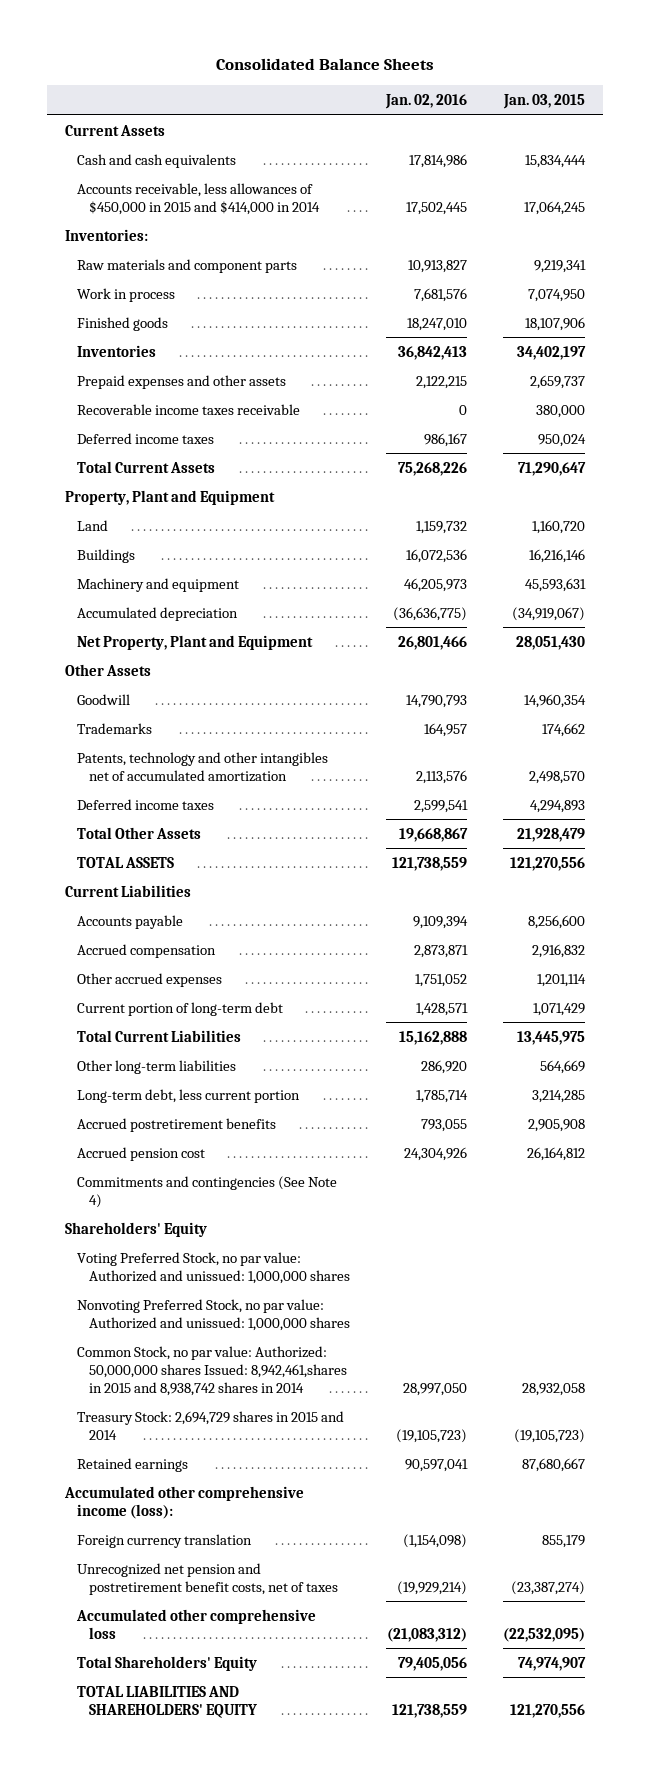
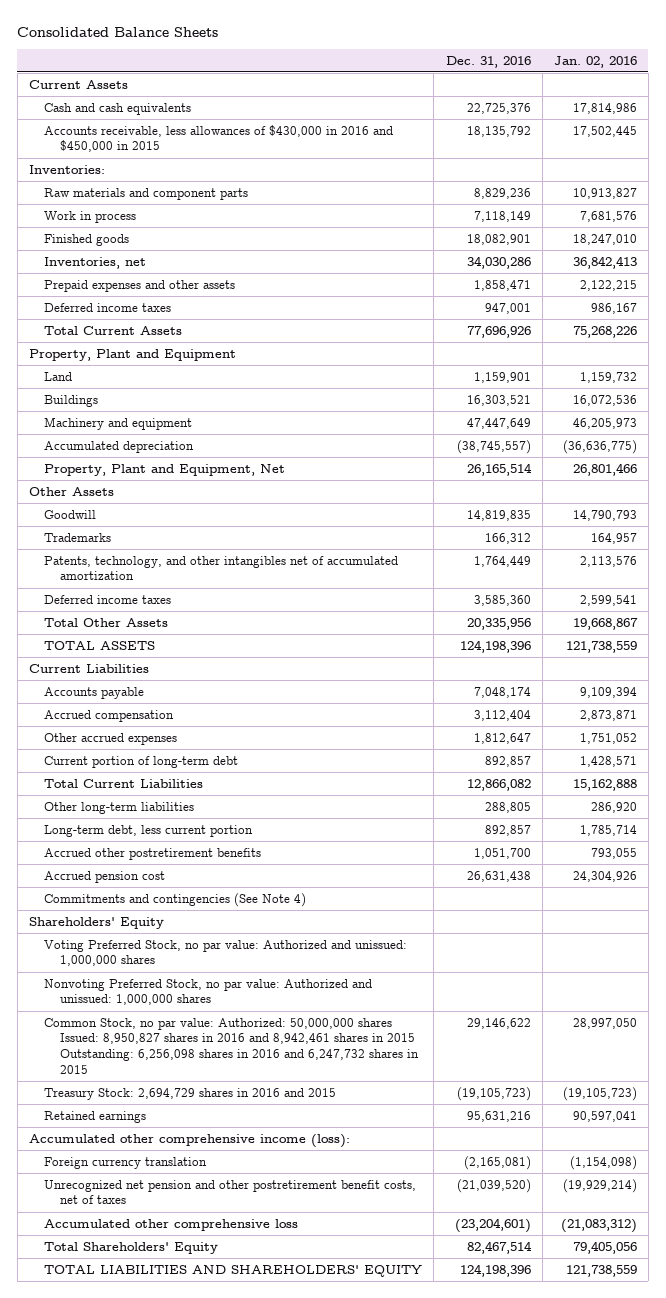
[503,94,586,110] Jan. 03, 2015 -> none
none -> [445,55,531,68] Dec. 31, 2016
[76,182,320,215] Accounts receivable, less allowances of $450,000 in 2015 and $414,000 in 2014 -> [44,124,394,153] Accounts receivable, less allowances of $430,000 in 2016 and $450,000 in 2015
[76,344,156,357] Inventories -> [44,256,147,269] Inventories, net
[76,403,300,415] Recoverable income taxes receivable -> none
[76,634,313,650] Net Property, Plant and Equipment -> [44,463,286,476] Property, Plant and Equipment, Net
[76,751,328,782] Patents, technology and other intangibles net of accumulated amortization -> [44,555,399,581] Patents, technology, and other intangibles net of accumulated amortization
[76,1117,276,1132] Accrued postretirement benefits -> [44,847,262,860] Accrued other postretirement benefits
[76,1345,347,1396] Common Stock, no par value: Authorized: 50,000,000 shares Issued: 8,942,461,shares in 2015 and 8,938,742 shares in 2014 -> [44,1017,419,1074] Common Stock, no par value: Authorized: 50,000,000 shares Issued: 8,950,827 shares in 2016 and 8,942,461 shares in 2015 Outstanding: 6,256,098 shares in 2016 and 6,247,732 shares in 2015
[76,1410,344,1440] Treasury Stock: 2,694,729 shares in 2015 and 2014 -> [44,1087,337,1100] Treasury Stock: 2,694,729 shares in 2016 and 2015
[76,1562,338,1595] Unrecognized net pension and postretirement benefit costs, net of taxes -> [44,1179,417,1205] Unrecognized net pension and other postretirement benefit costs, net of taxes

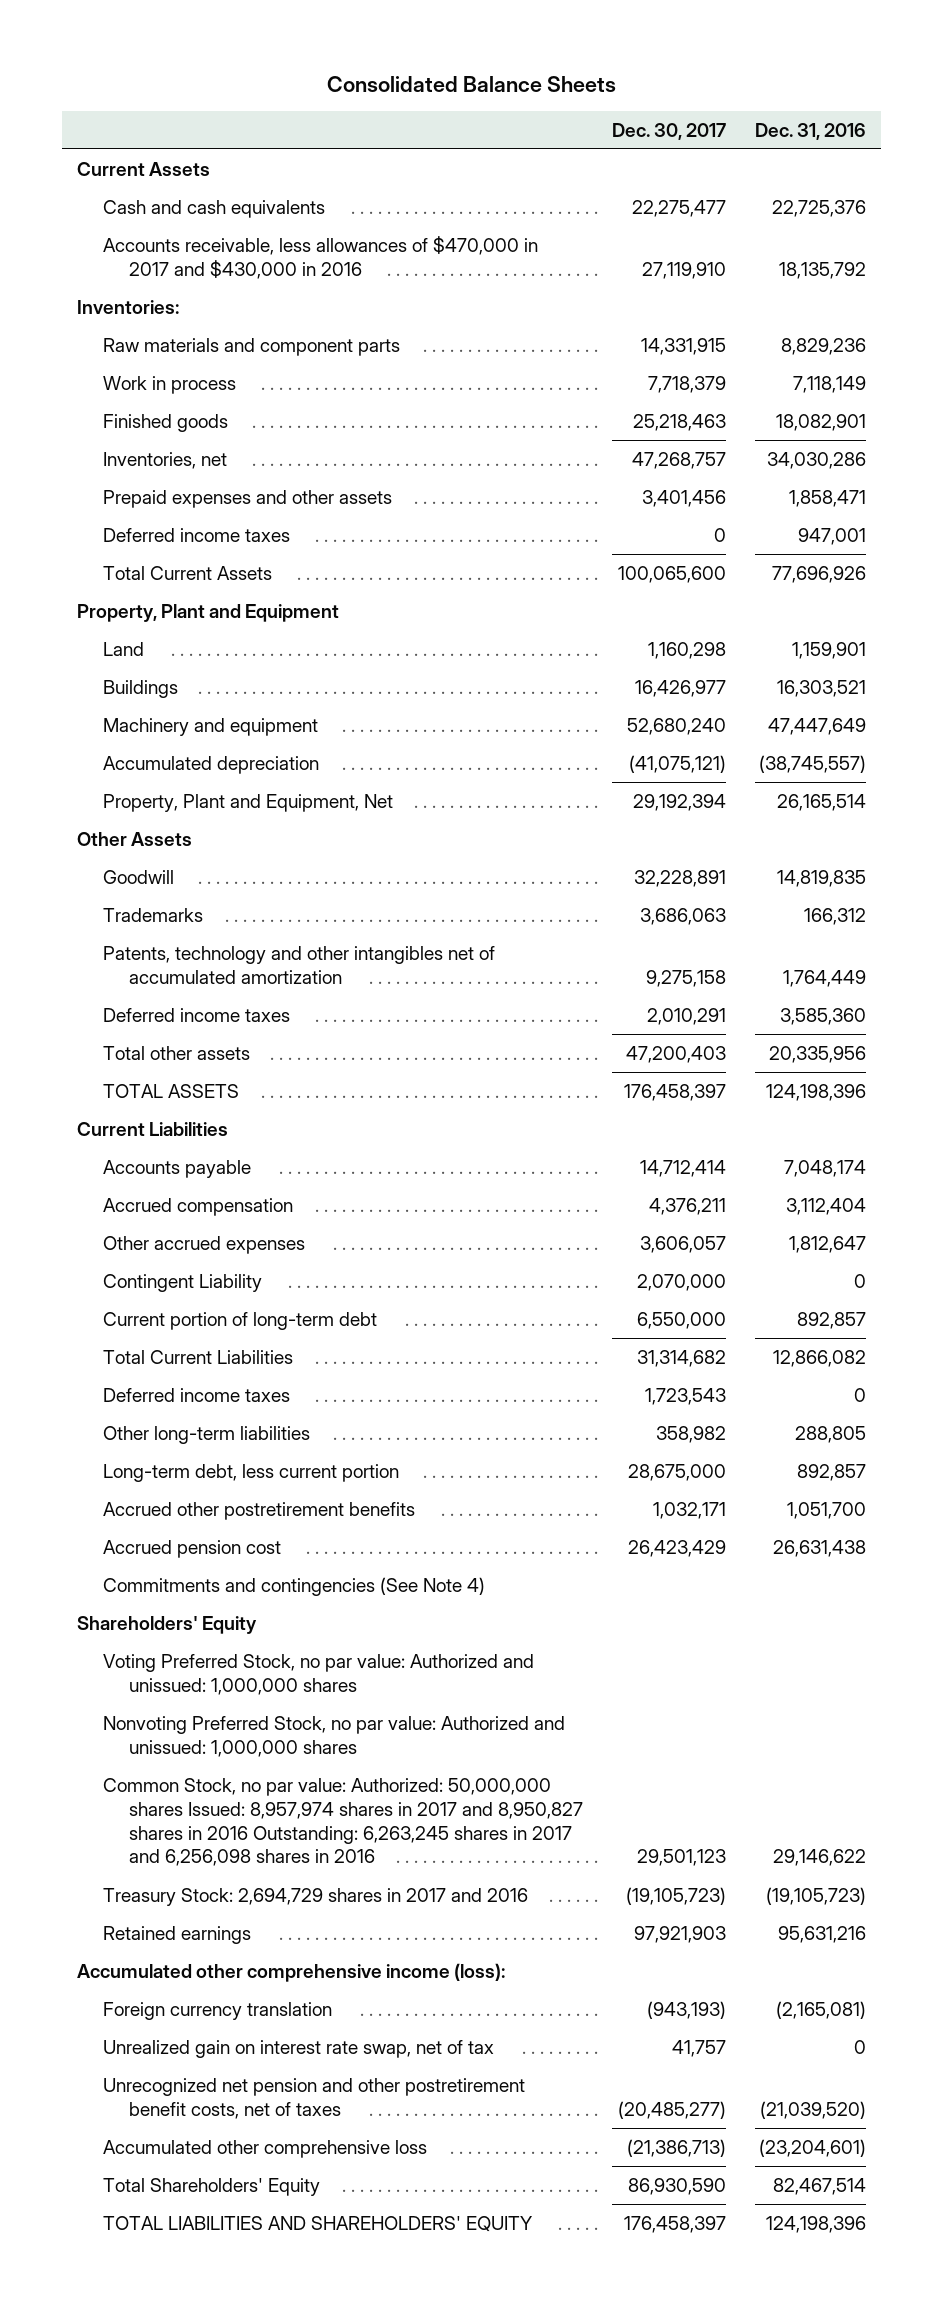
[553,55,637,68] Jan. 02, 2016 -> none
none -> [612,122,727,140] Dec. 30, 2017
[44,124,394,153] Accounts receivable, less allowances of $430,000 in 2016 and $450,000 in 2015 -> [103,235,539,279] Accounts receivable, less allowances of $470,000 in 2017 and $430,000 in 2016
[44,555,399,581] Patents, technology, and other intangibles net of accumulated amortization -> [103,945,496,984] Patents, technology and other intangibles net of accumulated amortization
[44,617,169,627] Total Other Assets -> [103,1045,251,1060] Total other assets
none -> [103,1273,263,1292] Contingent Liability
none -> [103,1387,291,1402] Deferred income taxes
[44,1017,419,1074] Common Stock, no par value: Authorized: 50,000,000 shares Issued: 8,950,827 shares in 2016 and 8,942,461 shares in 2015 Outstanding: 6,256,098 shares in 2016 and 6,247,732 shares in 2015 -> [103,1777,584,1867] Common Stock, no par value: Authorized: 50,000,000 shares Issued: 8,957,974 shares in 2017 and 8,950,827 shares in 2016 Outstanding: 6,263,245 shares in 2017 and 6,256,098 shares in 2016
[44,1087,337,1100] Treasury Stock: 2,694,729 shares in 2016 and 2015 -> [103,1887,529,1906] Treasury Stock: 2,694,729 shares in 2017 and 2016
none -> [103,2039,495,2058] Unrealized gain on interest rate swap, net of tax

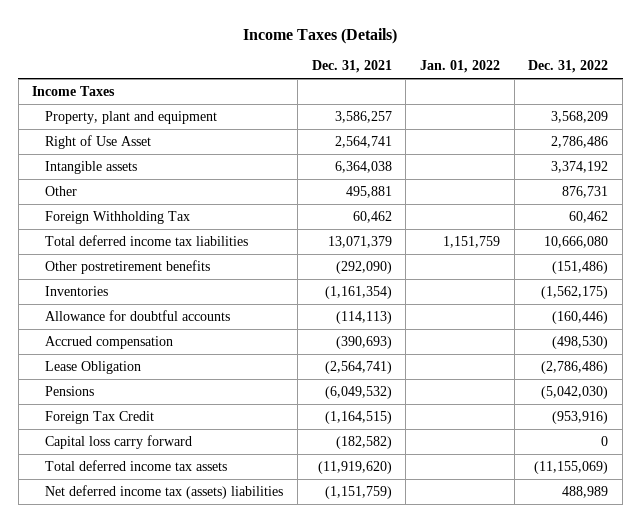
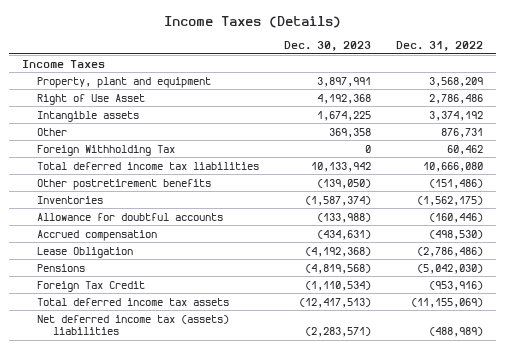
[311,60,392,74] Dec. 31, 2021 -> none
[420,60,501,74] Jan. 01, 2022 -> none
none -> [284,41,372,52] Dec. 30, 2023
[45,434,193,449] Capital loss carry forward -> none
[562,485,609,498] 488,989 -> [429,327,484,338] (488,989)

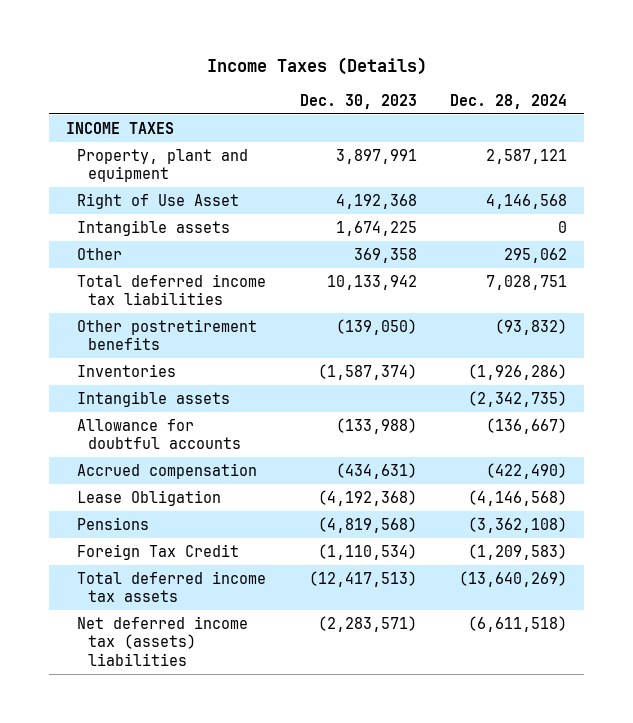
[396,41,484,52] Dec. 31, 2022 -> none
none -> [450,93,568,109] Dec. 28, 2024
[21,59,105,68] Income Taxes -> [65,121,174,134] INCOME TAXES
[37,144,176,156] Foreign Withholding Tax -> none
none -> [77,390,231,407] Intangible assets

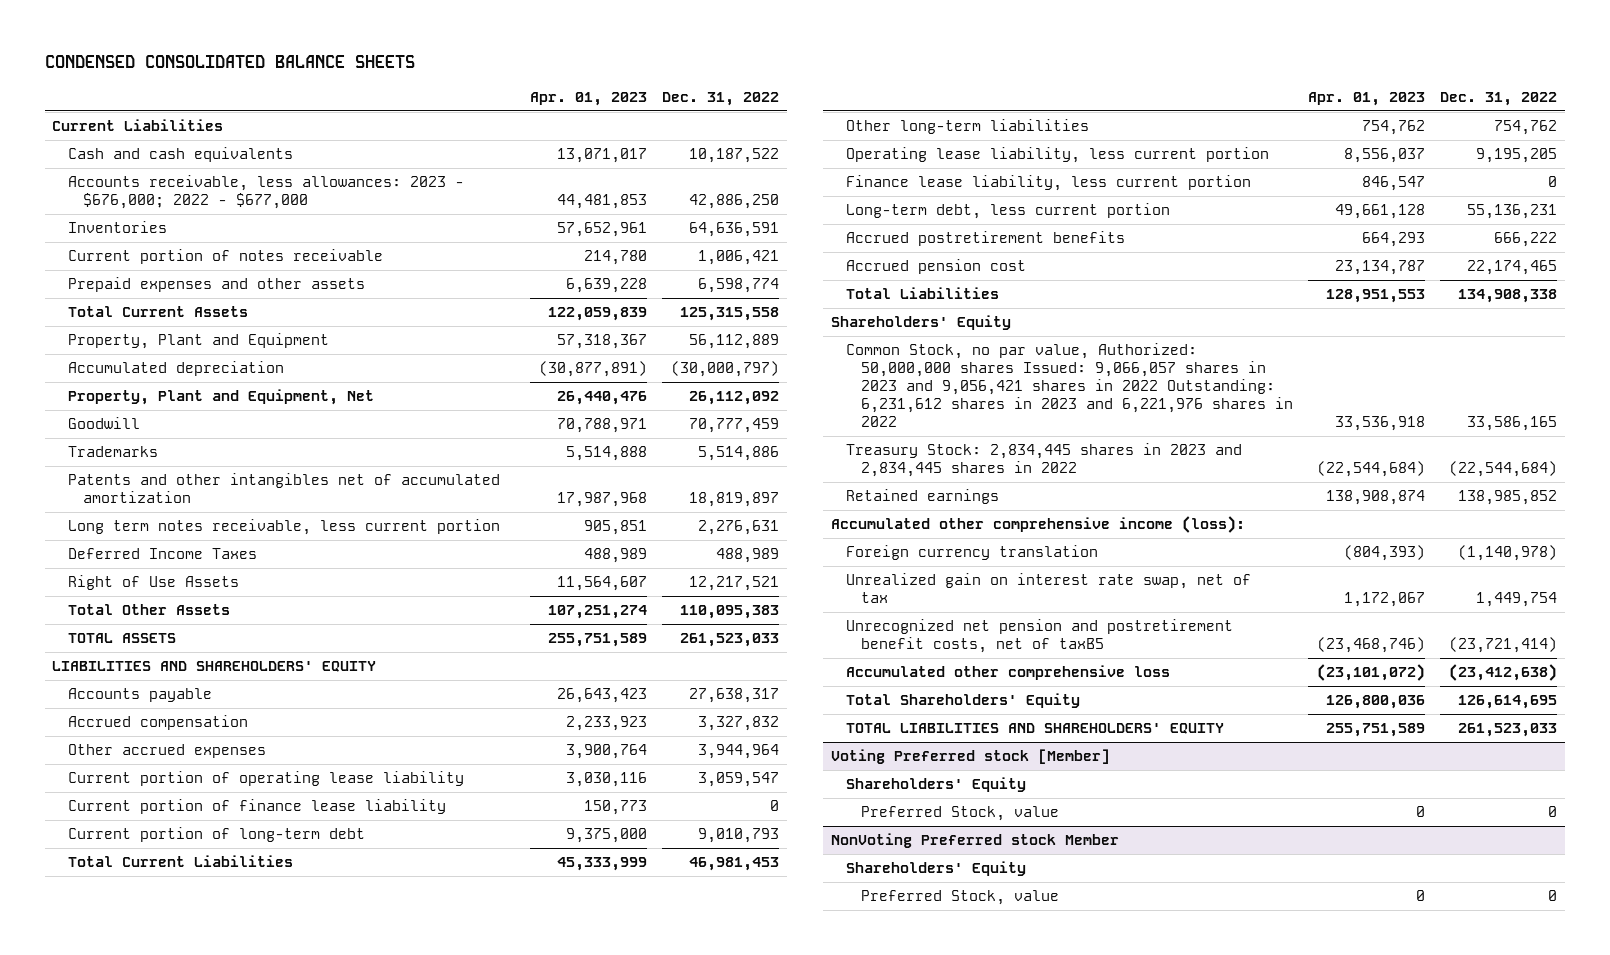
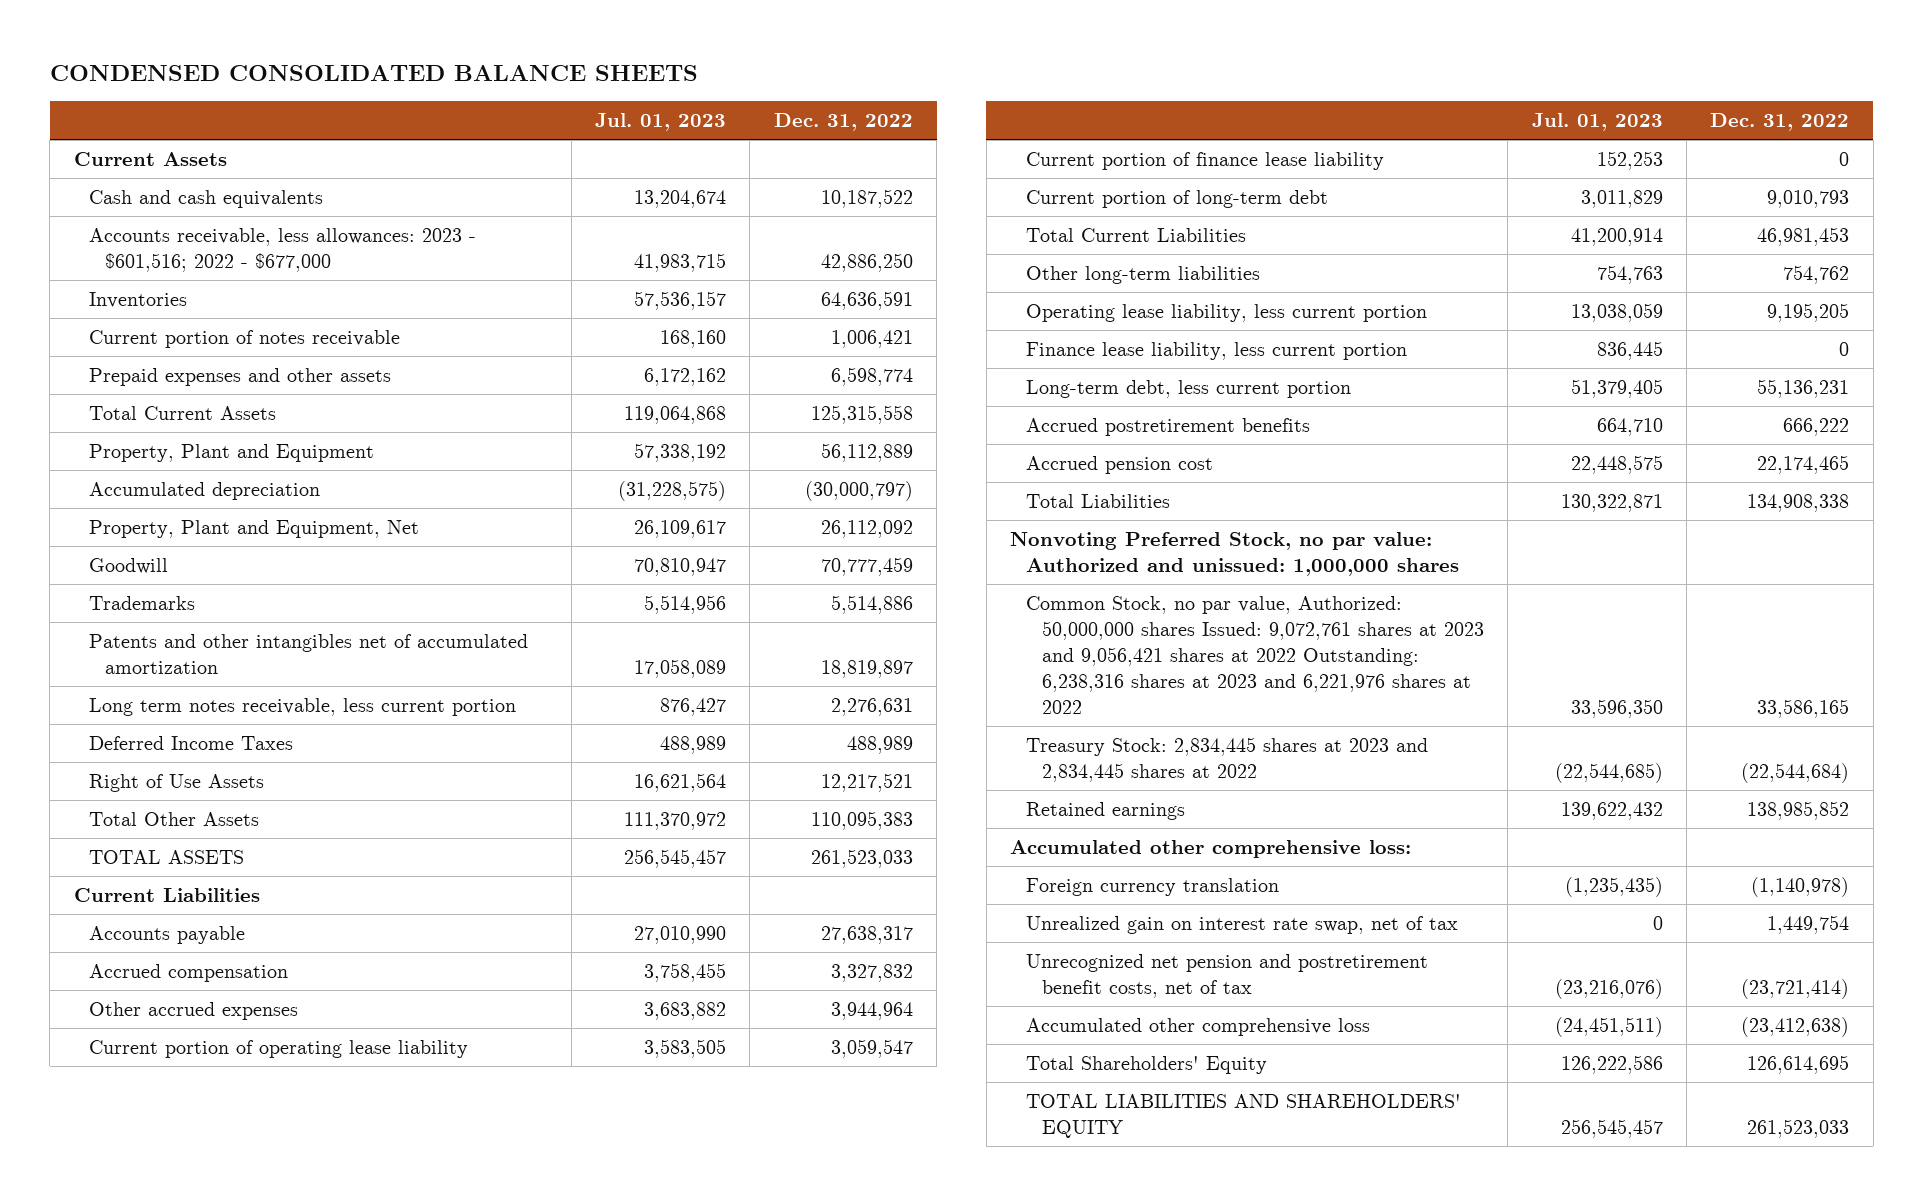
[530,91,648,106] Apr. 01, 2023 -> none
none -> [595,112,727,131] Jul. 01, 2023
none -> [73,152,227,167] Current Assets
[67,175,464,210] Accounts receivable, less allowances: 2023 - $676,000; 2022 - $677,000 -> [89,228,477,272] Accounts receivable, less allowances: 2023 - $601,516; 2022 - $677,000
[52,661,377,673] LIABILITIES AND SHAREHOLDERS' EQUITY -> none
[52,119,224,132] Current Liabilities -> [73,888,260,903] Current Liabilities
[830,315,1011,331] Shareholders' Equity -> none
none -> [1010,532,1460,576] Nonvoting Preferred Stock, no par value: Authorized and unissued: 1,000,000 shares
[846,343,1294,428] Common Stock, no par value, Authorized: 50,000,000 shares Issued: 9,066,057 shares in 2023 and 9,056,421 shares in 2022 Outstanding: 6,231,612 shares in 2023 and 6,221,976 shares in 2022 -> [1026,596,1484,714] Common Stock, no par value, Authorized: 50,000,000 shares Issued: 9,072,761 shares at 2023 and 9,056,421 shares at 2022 Outstanding: 6,238,316 shares at 2023 and 6,221,976 shares at 2022
[846,443,1243,478] Treasury Stock: 2,834,445 shares in 2023 and 2,834,445 shares in 2022 -> [1026,737,1429,782] Treasury Stock: 2,834,445 shares at 2023 and 2,834,445 shares at 2022
[830,516,1245,534] Accumulated other comprehensive income (loss): -> [1010,840,1412,859] Accumulated other comprehensive loss:
[846,619,1234,654] Unrecognized net pension and postretirement benefit costs, net of taxB5 -> [1026,954,1429,998] Unrecognized net pension and postretirement benefit costs, net of tax
[830,749,1110,765] Voting Preferred stock [Member] -> none
[846,777,1027,793] Shareholders' Equity -> none
[861,806,1060,822] Preferred Stock, value -> none
[830,833,1119,849] NonVoting Preferred stock Member -> none
[846,861,1027,877] Shareholders' Equity -> none
[861,890,1060,906] Preferred Stock, value -> none

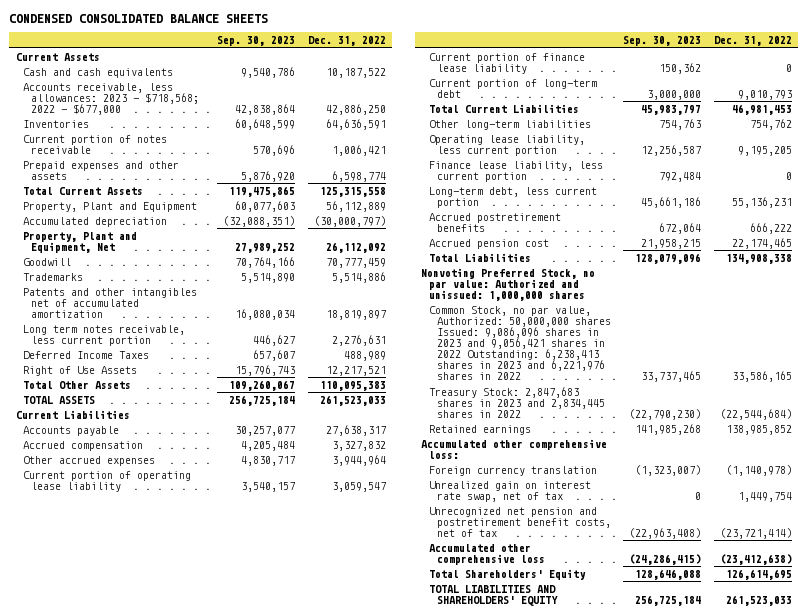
[595,112,727,131] Jul. 01, 2023 -> none
none -> [217,36,296,47] Sep. 30, 2023
[89,228,477,272] Accounts receivable, less allowances: 2023 - $601,516; 2022 - $677,000 -> [23,82,199,115] Accounts receivable, less allowances: 2023 - $718,568; 2022 - $677,000
[1026,596,1484,714] Common Stock, no par value, Authorized: 50,000,000 shares Issued: 9,072,761 shares at 2023 and 9,056,421 shares at 2022 Outstanding: 6,238,316 shares at 2023 and 6,221,976 shares at 2022 -> [429,305,611,380] Common Stock, no par value, Authorized: 50,000,000 shares Issued: 9,086,096 shares in 2023 and 9,056,421 shares in 2022 Outstanding: 6,238,413 shares in 2023 and 6,221,976 shares in 2022
[1026,737,1429,782] Treasury Stock: 2,834,445 shares at 2023 and 2,834,445 shares at 2022 -> [429,386,605,418] Treasury Stock: 2,847,683 shares in 2023 and 2,834,445 shares in 2022

